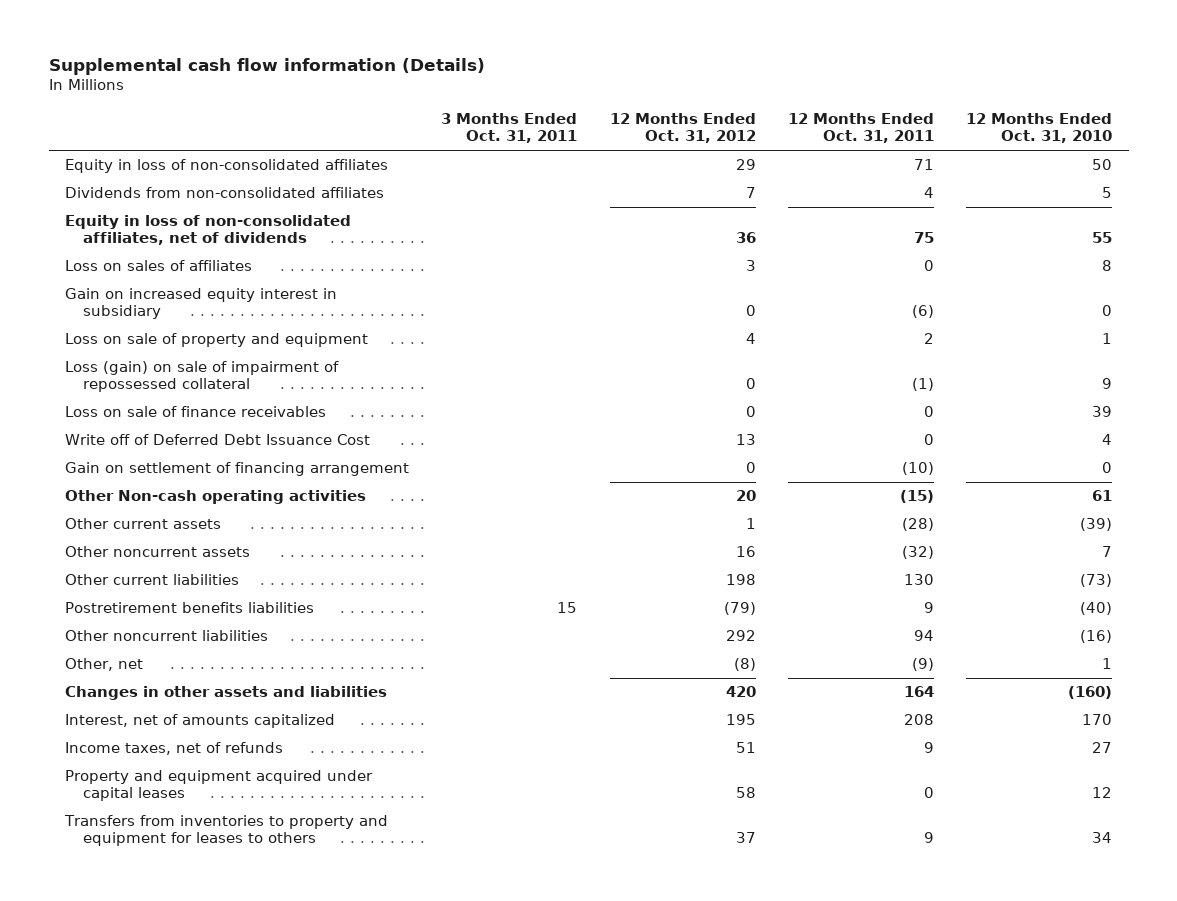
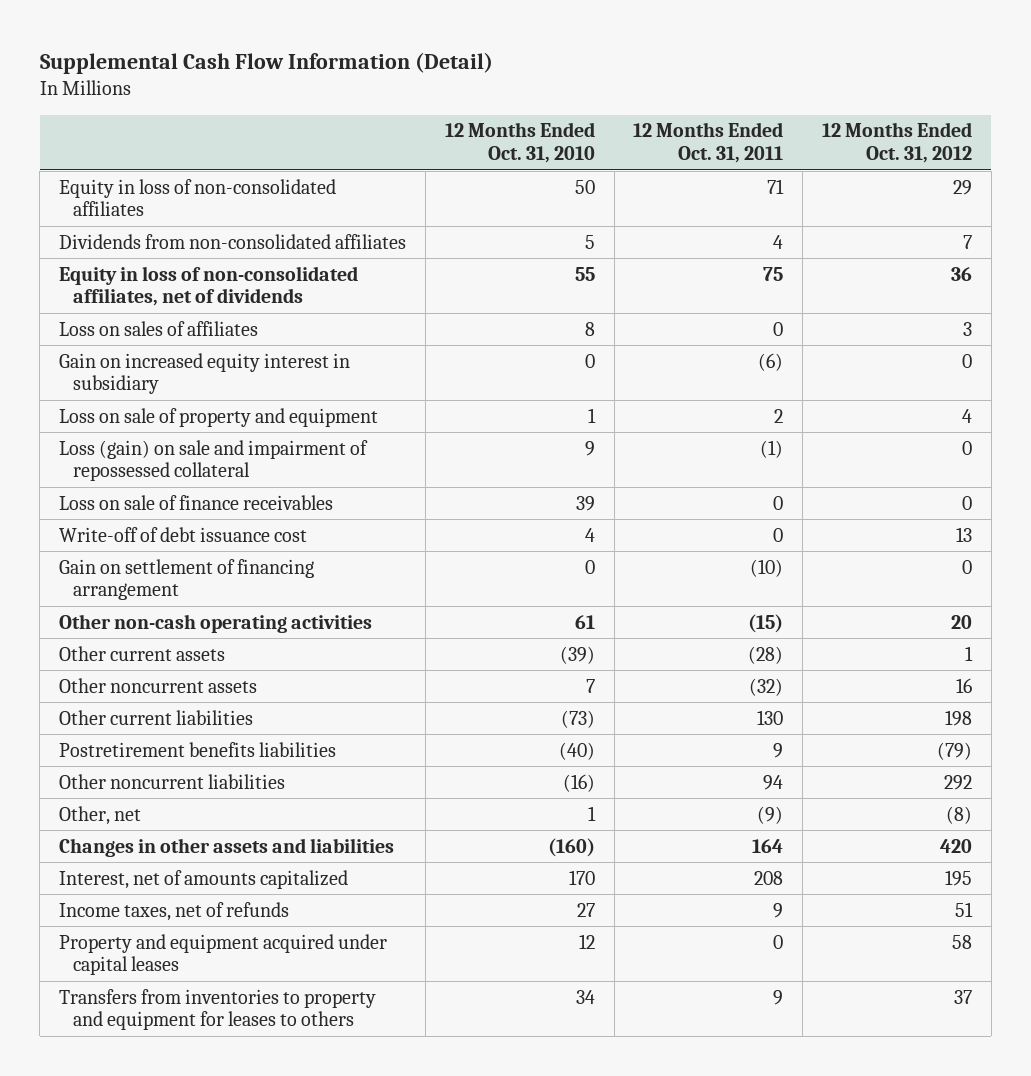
[48,58,485,76] Supplemental cash flow information (Details) -> [39,52,493,75] Supplemental Cash Flow Information (Detail)
[441,113,578,144] 3 Months Ended Oct. 31, 2011 -> none
[64,361,339,393] Loss (gain) on sale of impairment of repossessed collateral -> [58,439,368,482] Loss (gain) on sale and impairment of repossessed collateral
[64,434,370,446] Write off of Deferred Debt Issuance Cost -> [58,526,307,542] Write-off of debt issuance cost
[64,490,366,505] Other Non-cash operating activities -> [58,613,372,633] Other non-cash operating activities

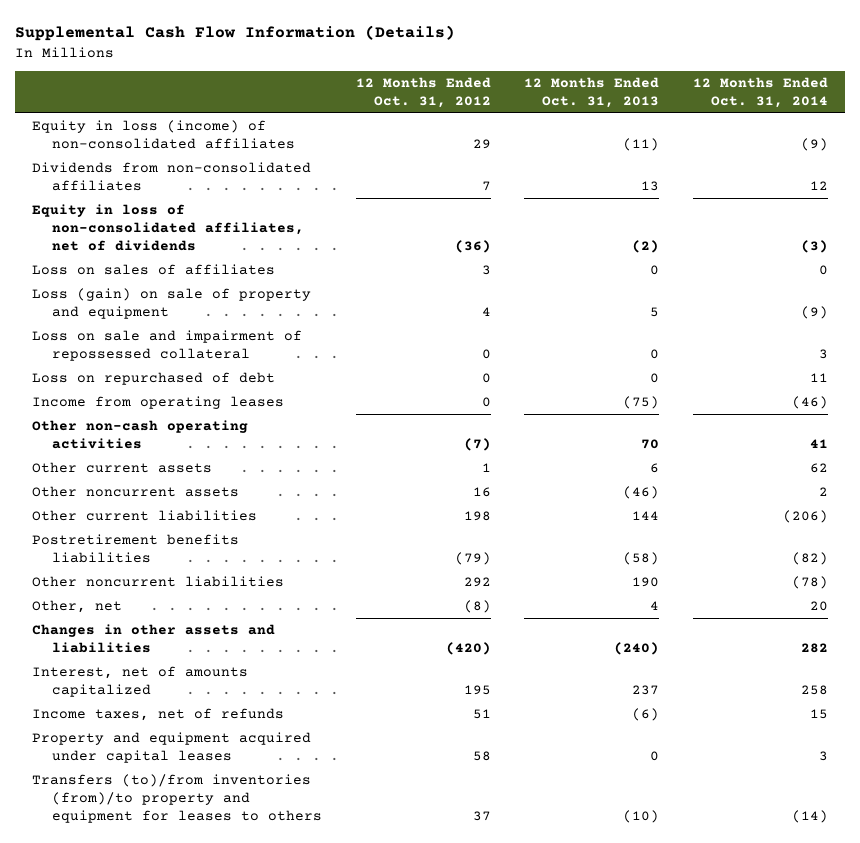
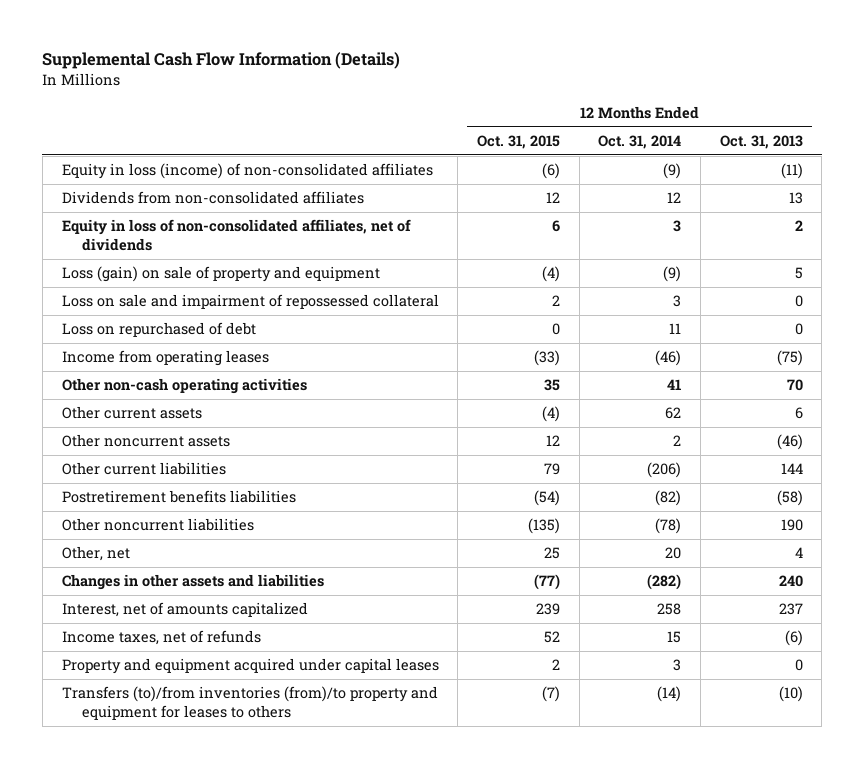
[355,77,491,109] 12 Months Ended Oct. 31, 2012 -> none
none -> [476,135,560,150] Oct. 31, 2015
[31,264,275,276] Loss on sales of affiliates -> none
[632,240,660,254] (2) -> [794,220,803,232] 2
[801,240,829,254] (3) -> [673,220,682,233] 3
[614,642,660,656] (240) -> [778,575,803,588] 240
[801,643,829,654] 282 -> [647,574,682,591] (282)

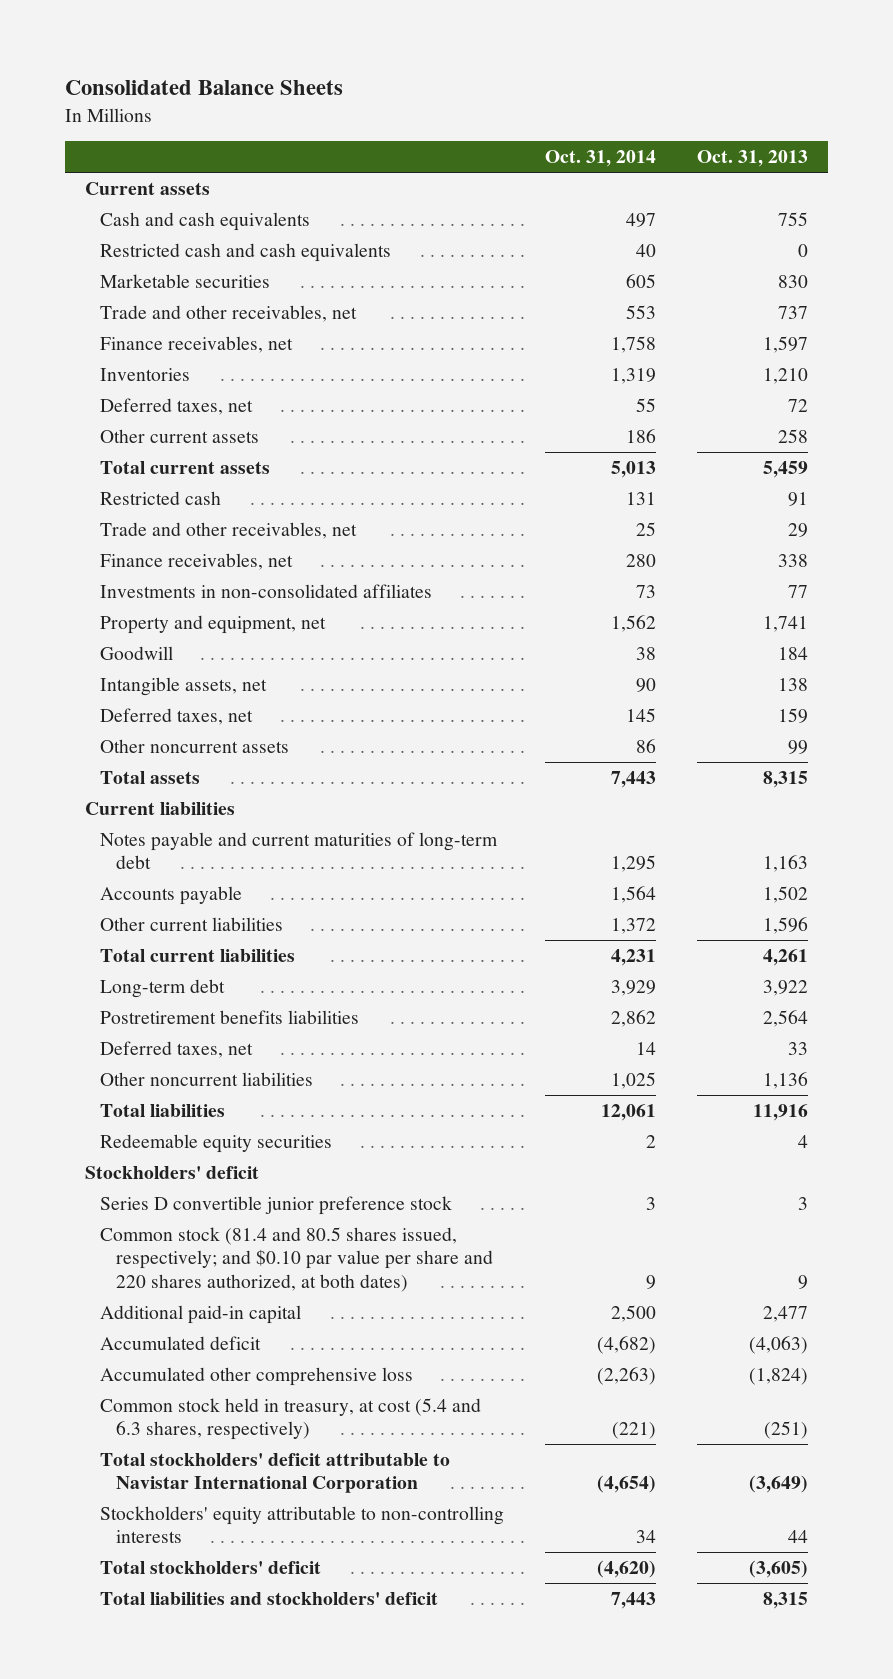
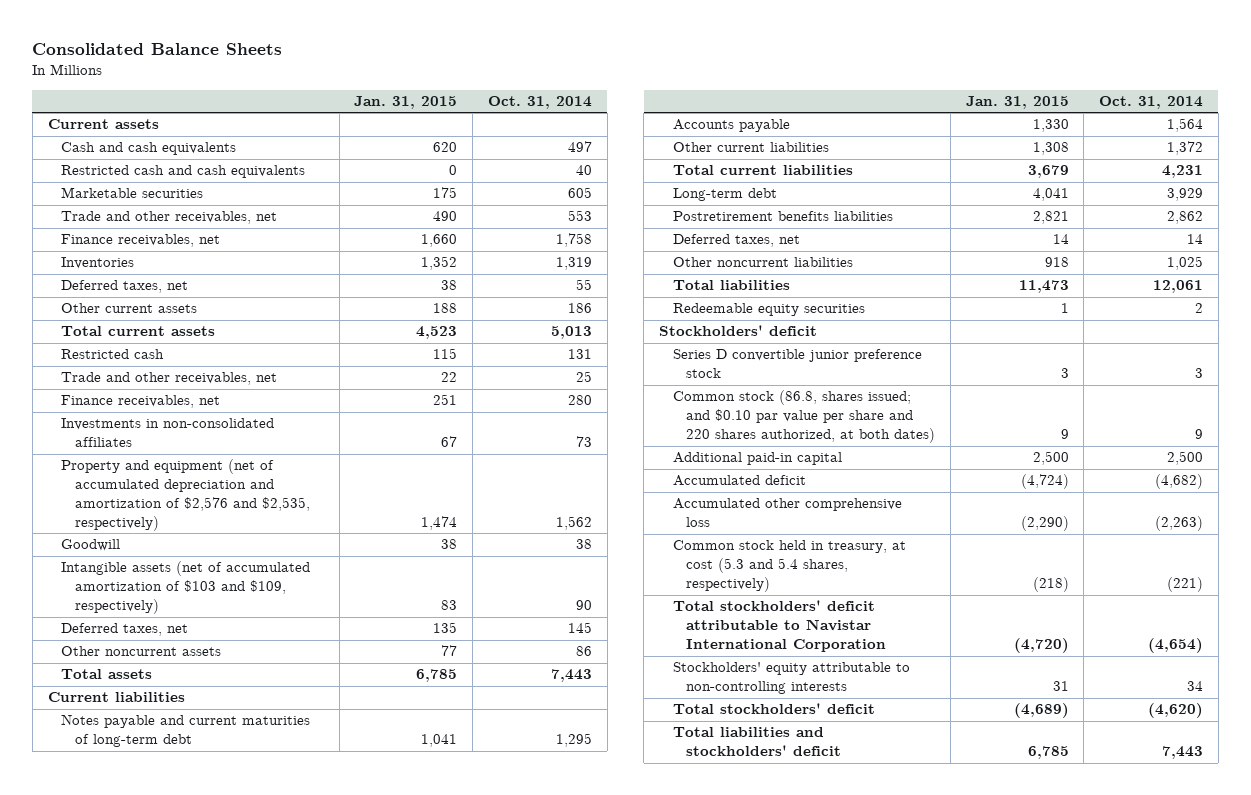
[696,150,808,168] Oct. 31, 2013 -> none
none -> [354,95,458,109] Jan. 31, 2015
[100,615,327,635] Property and equipment, net -> [61,459,310,532] Property and equipment (net of accumulated depreciation and amortization of $2,576 and $2,535, respectively)
[100,677,268,697] Intangible assets, net -> [61,561,311,615] Intangible assets (net of accumulated amortization of $103 and $109, respectively)
[100,1227,493,1292] Common stock (81.4 and 80.5 shares issued, respectively; and $0.10 par value per share and 220 shares authorized, at both dates) -> [672,390,936,444] Common stock (86.8, shares issued; and $0.10 par value per share and 220 shares authorized, at both dates)
[100,1398,482,1441] Common stock held in treasury, at cost (5.4 and 6.3 shares, respectively) -> [672,540,906,593] Common stock held in treasury, at cost (5.3 and 5.4 shares, respectively)

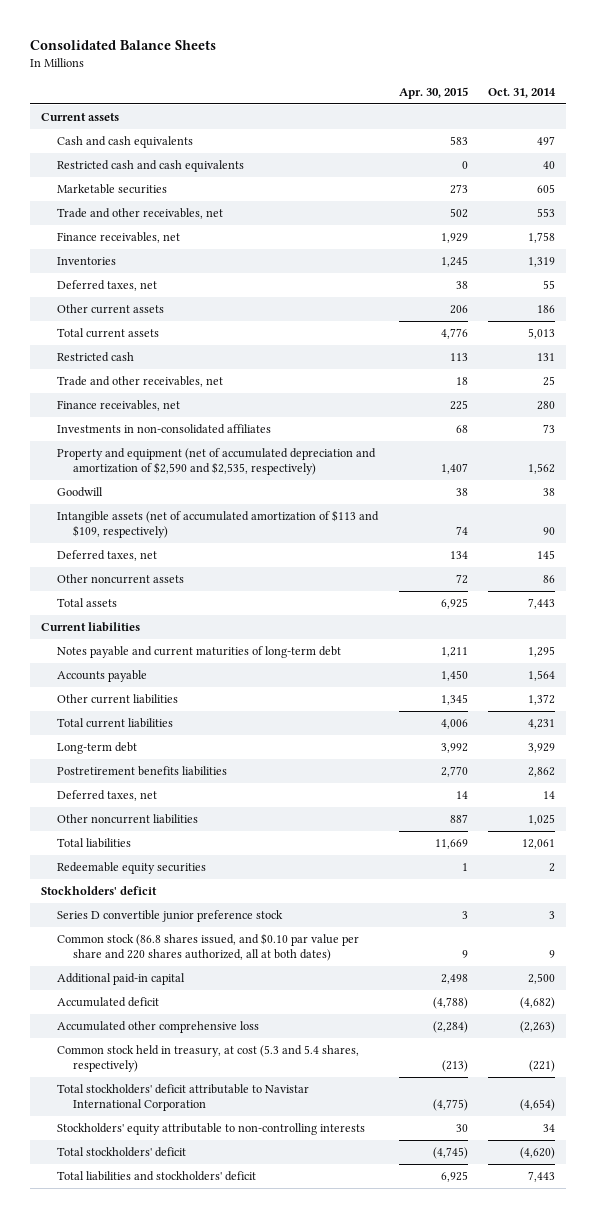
[354,95,458,109] Jan. 31, 2015 -> none
none -> [398,86,468,99] Apr. 30, 2015
[61,459,310,532] Property and equipment (net of accumulated depreciation and amortization of $2,576 and $2,535, respectively) -> [57,448,377,476] Property and equipment (net of accumulated depreciation and amortization of $2,590 and $2,535, respectively)
[61,561,311,615] Intangible assets (net of accumulated amortization of $103 and $109, respectively) -> [57,510,380,539] Intangible assets (net of accumulated amortization of $113 and $109, respectively)
[672,390,936,444] Common stock (86.8, shares issued; and $0.10 par value per share and 220 shares authorized, at both dates) -> [57,933,360,962] Common stock (86.8 shares issued, and $0.10 par value per share and 220 shares authorized, all at both dates)

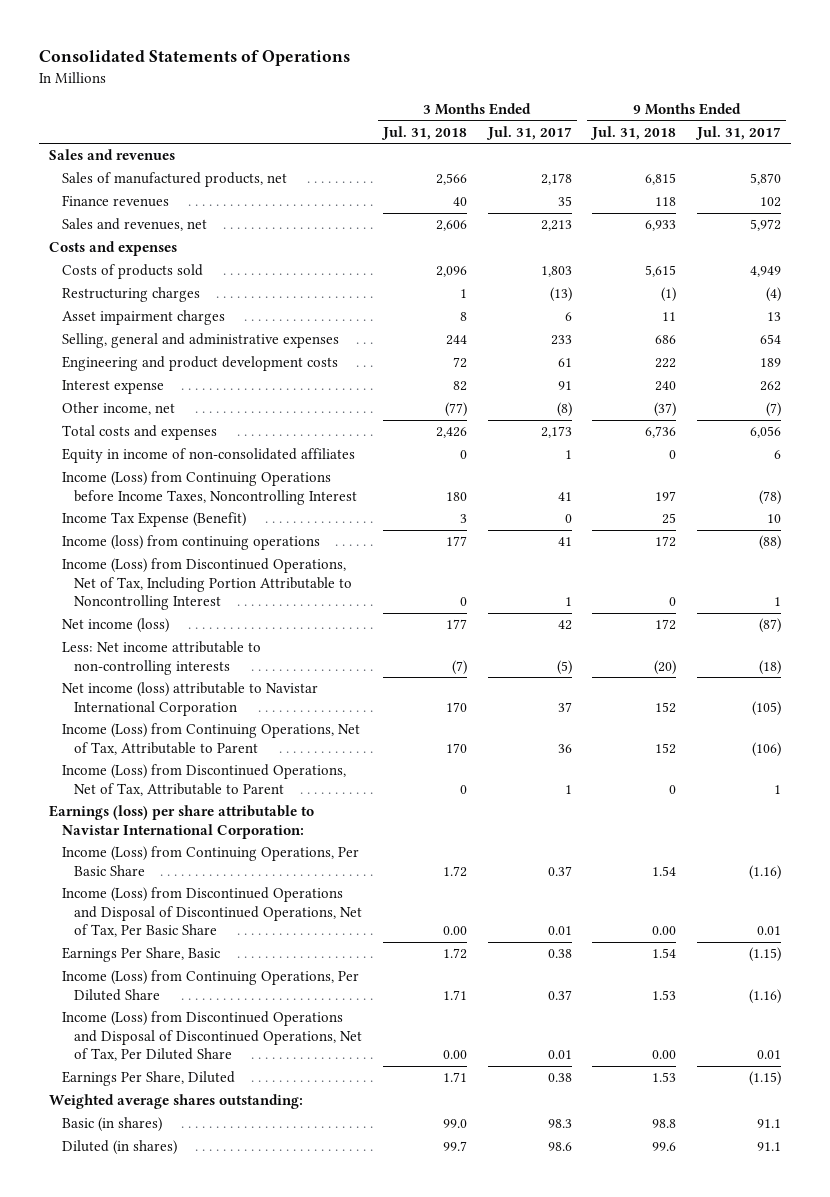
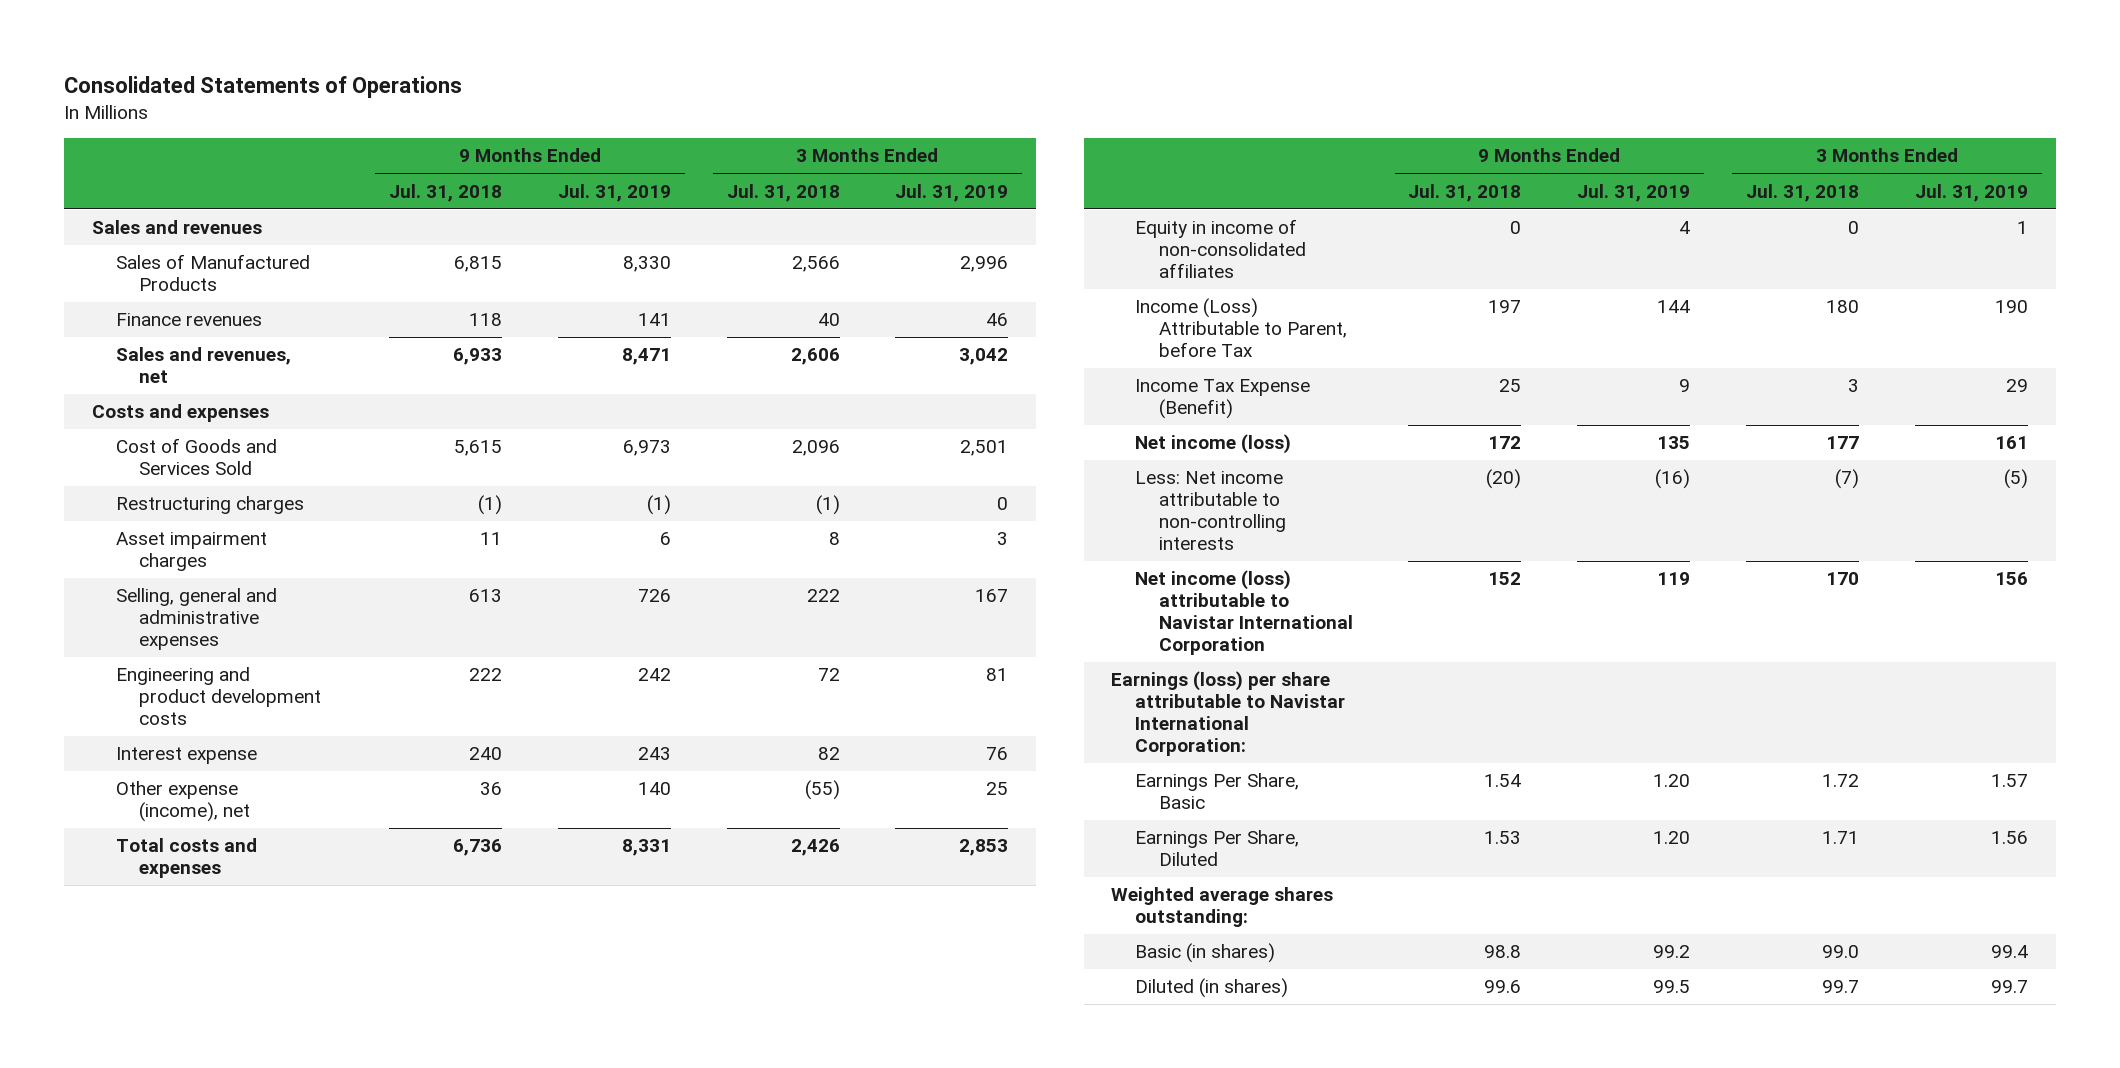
[485,125,572,140] Jul. 31, 2017 -> none
[695,125,782,140] Jul. 31, 2017 -> none
none -> [557,183,671,202] Jul. 31, 2019
none -> [895,183,1009,202] Jul. 31, 2019
[61,172,287,188] Sales of manufactured products, net -> [115,254,310,292] Sales of Manufactured Products
[61,264,203,280] Costs of products sold -> [115,438,277,476] Cost of Goods and Services Sold
[460,289,468,299] 1 -> [815,495,840,516] (1)
[446,335,468,346] 244 -> [806,589,840,603] 222
[655,335,677,345] 686 -> [468,589,502,603] 613
[61,402,175,416] Other income, net -> [115,781,251,823] Other expense (income), net
[445,402,468,418] (77) -> [804,780,840,801] (55)
[654,402,677,418] (37) -> [479,782,502,796] 36
[61,471,358,505] Income (Loss) from Continuing Operations before Income Taxes, Noncontrolling Interest -> [1135,298,1347,358] Income (Loss) Attributable to Parent, before Tax
[61,535,320,551] Income (loss) from continuing operations -> none
[61,558,353,611] Income (Loss) from Discontinued Operations, Net of Tax, Including Portion Attributable to Noncontrolling Interest -> none
[61,723,360,755] Income (Loss) from Continuing Operations, Net of Tax, Attributable to Parent -> none
[61,764,346,796] Income (Loss) from Discontinued Operations, Net of Tax, Attributable to Parent -> none
[61,846,359,876] Income (Loss) from Continuing Operations, Per Basic Share -> none
[61,887,363,938] Income (Loss) from Discontinued Operations and Disposal of Discontinued Operations, Net of Tax, Per Basic Share -> none
[61,970,359,1001] Income (Loss) from Continuing Operations, Per Diluted Share -> none
[61,1011,363,1062] Income (Loss) from Discontinued Operations and Disposal of Discontinued Operations, Net of Tax, Per Diluted Share -> none

